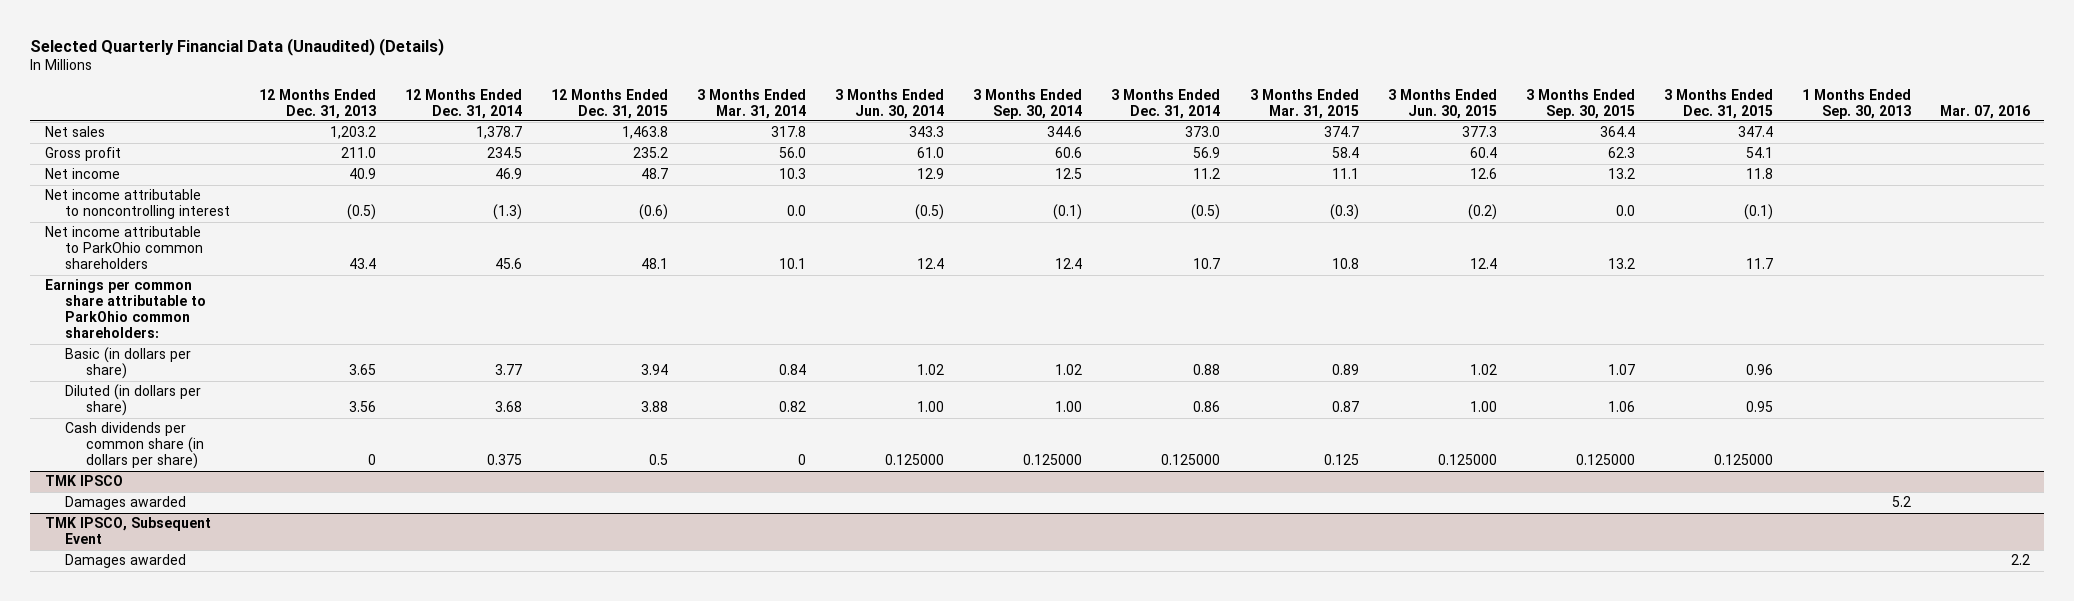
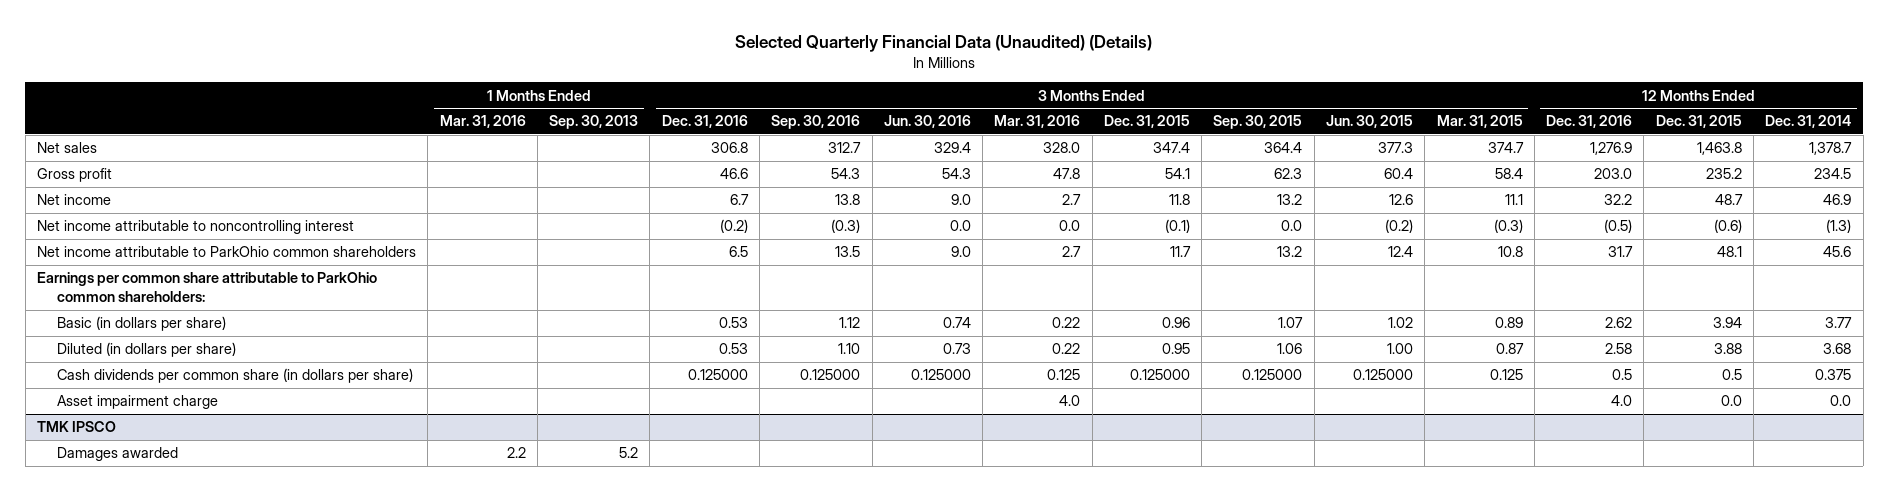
[259,88,377,119] 12 Months Ended Dec. 31, 2013 -> none
[697,88,807,119] 3 Months Ended Mar. 31, 2014 -> none
[835,88,945,119] 3 Months Ended Jun. 30, 2014 -> none
[973,88,1083,119] 3 Months Ended Sep. 30, 2014 -> none
[1111,88,1221,119] 3 Months Ended Dec. 31, 2014 -> none
[1939,104,2030,119] Mar. 07, 2016 -> none
none -> [439,115,526,129] Mar. 31, 2016
none -> [661,115,748,129] Dec. 31, 2016
none -> [771,115,861,130] Sep. 30, 2016
none -> [883,115,971,129] Jun. 30, 2016
none -> [994,115,1081,129] Mar. 31, 2016
none -> [1546,115,1633,129] Dec. 31, 2016
none -> [57,395,219,410] Asset impairment charge
[44,517,211,545] TMK IPSCO, Subsequent Event -> none
[65,554,187,569] Damages awarded -> none

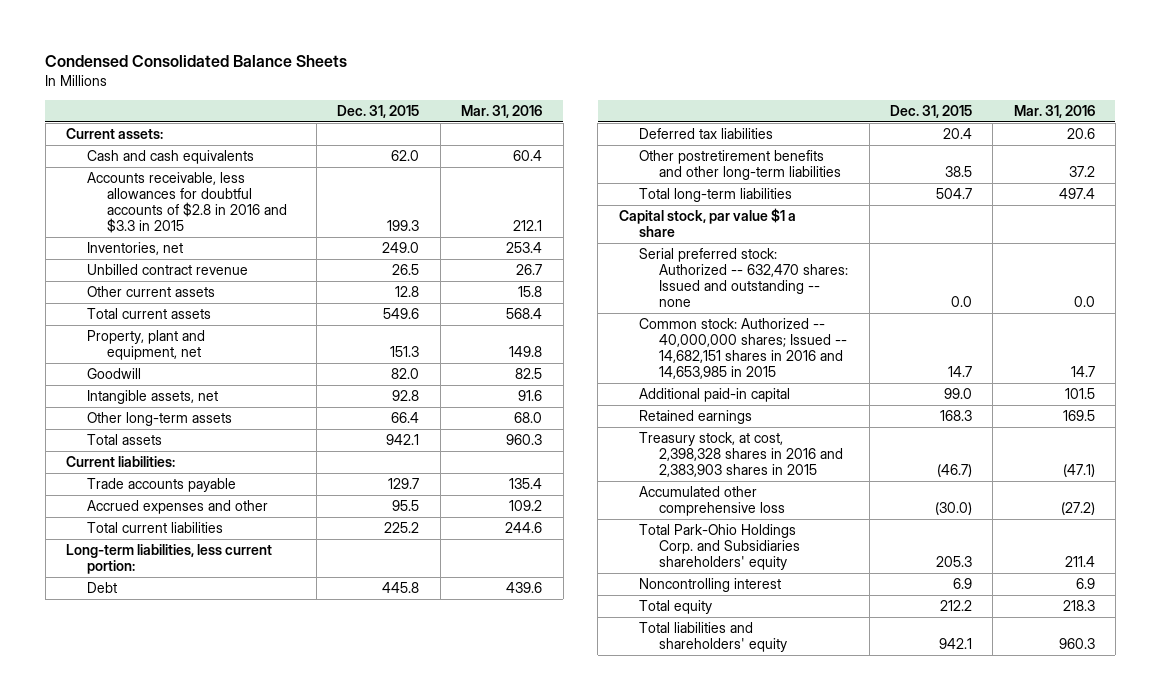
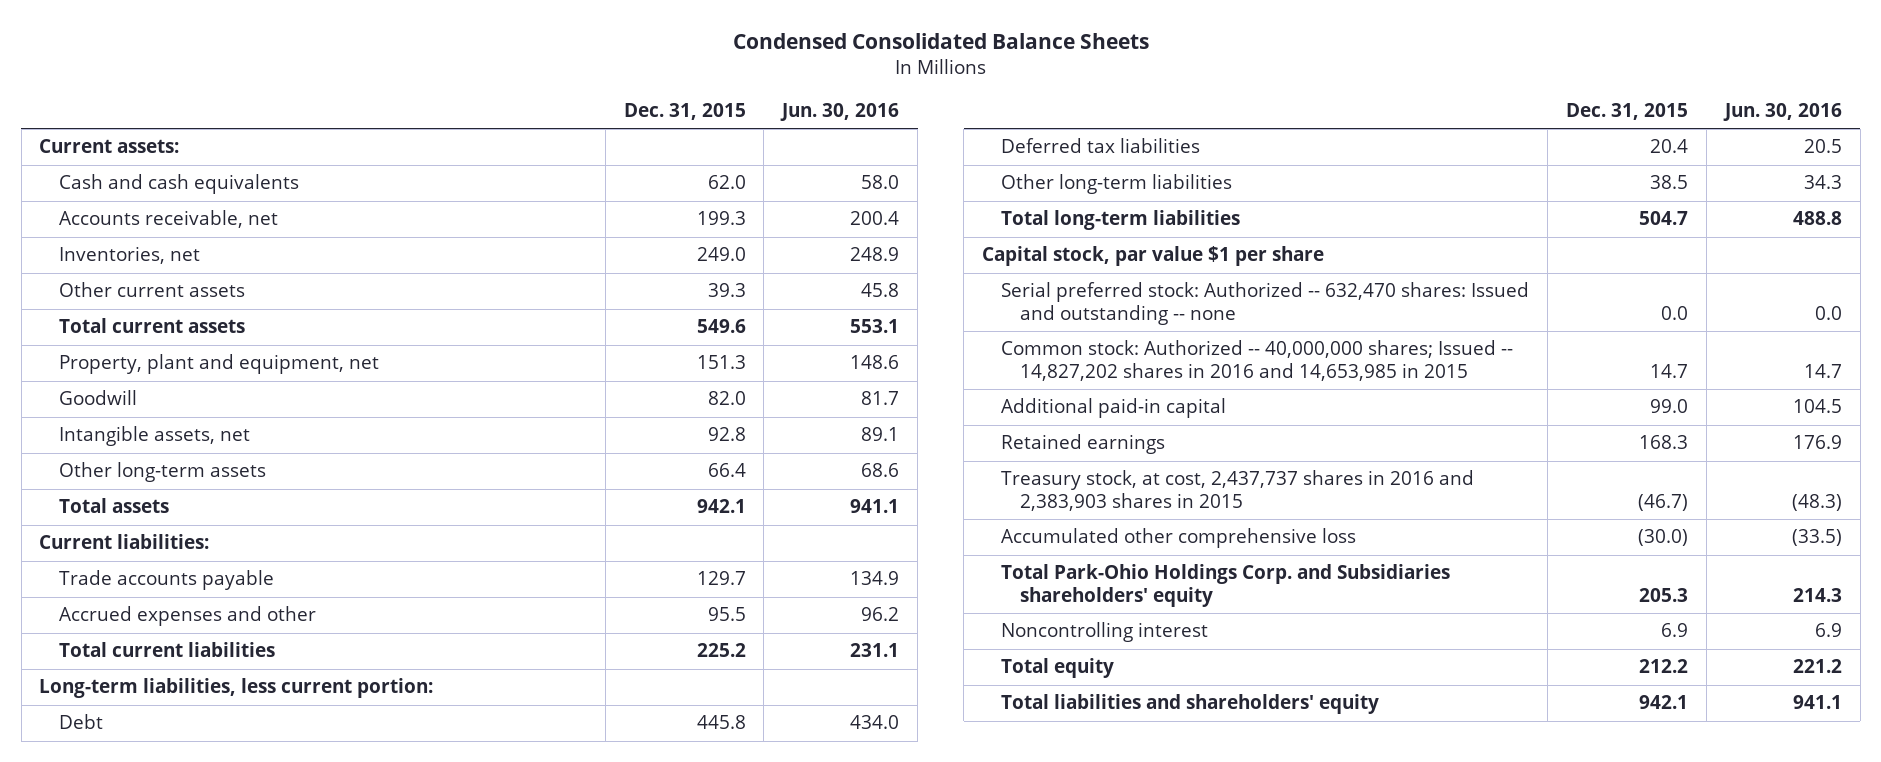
[461,104,543,118] Mar. 31, 2016 -> none
none -> [780,102,900,121] Jun. 30, 2016
[86,171,287,234] Accounts receivable, less allowances for doubtful accounts of $2.8 in 2016 and $3.3 in 2015 -> [58,210,278,229] Accounts receivable, net
[86,263,248,275] Unbilled contract revenue -> none
[395,285,420,297] 12.8 -> [707,283,746,298] 39.3
[639,149,842,181] Other postretirement benefits and other long-term liabilities -> [1001,174,1233,195] Other long-term liabilities
[618,207,796,238] Capital stock, par value $1 a share -> [982,246,1325,267] Capital stock, par value $1 per share
[639,317,848,380] Common stock: Authorized -- 40,000,000 shares; Issued -- 14,682,151 shares in 2016 and 14,653,985 in 2015 -> [1001,340,1514,381] Common stock: Authorized -- 40,000,000 shares; Issued -- 14,827,202 shares in 2016 and 14,653,985 in 2015
[639,431,844,478] Treasury stock, at cost, 2,398,328 shares in 2016 and 2,383,903 shares in 2015 -> [1001,470,1475,511] Treasury stock, at cost, 2,437,737 shares in 2016 and 2,383,903 shares in 2015

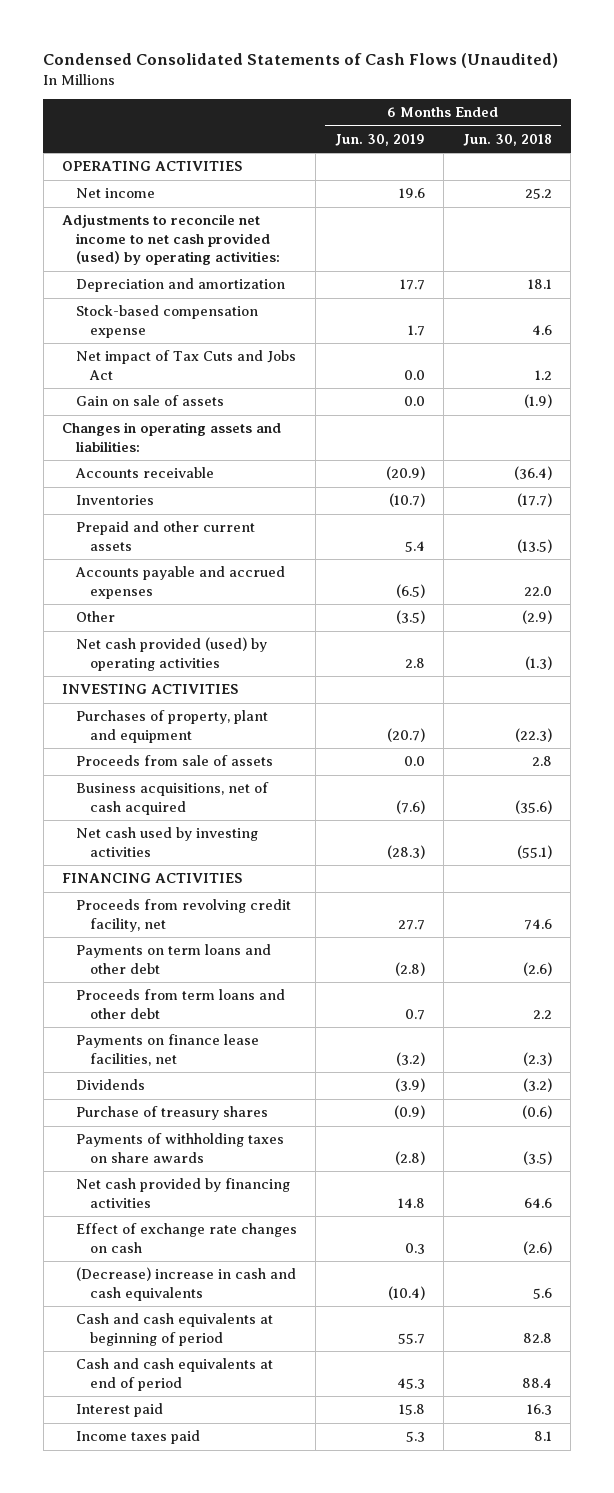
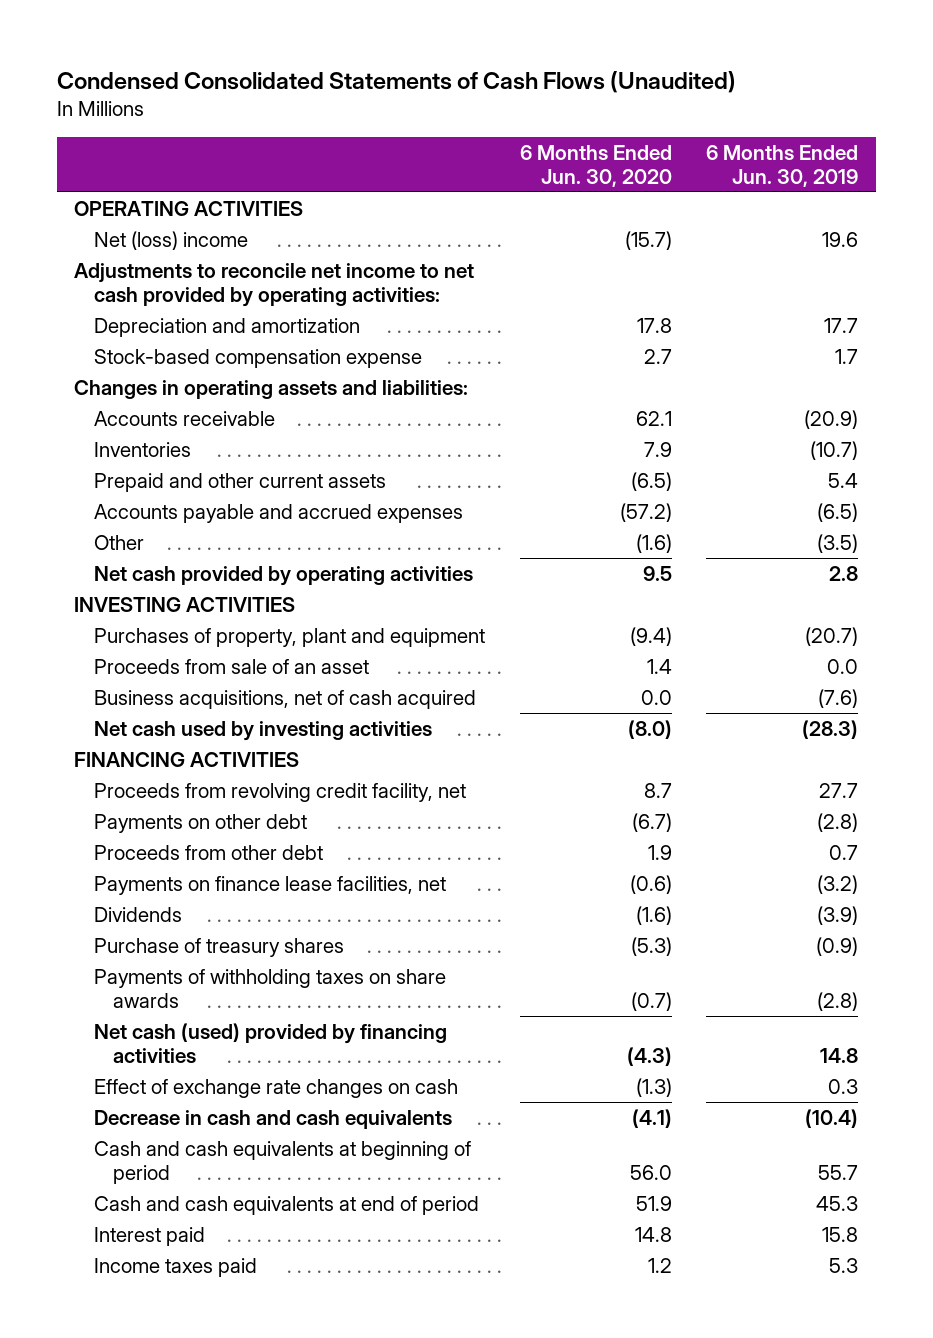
[462,133,552,146] Jun. 30, 2018 -> none
none -> [519,144,672,188] 6 Months Ended Jun. 30, 2020
[75,188,155,199] Net income -> [93,230,248,250] Net (loss) income
[62,214,280,266] Adjustments to reconcile net income to net cash provided (used) by operating activities: -> [74,262,475,308] Adjustments to reconcile net income to net cash provided by operating activities:
[75,350,296,380] Net impact of Tax Cuts and Jobs Act -> none
[75,395,224,407] Gain on sale of assets -> none
[75,637,267,671] Net cash provided (used) by operating activities -> [93,565,473,586] Net cash provided by operating activities
[75,755,273,767] Proceeds from sale of assets -> [93,658,369,674] Proceeds from sale of an asset
[75,944,271,974] Payments on term loans and other debt -> [93,813,307,833] Payments on other debt
[75,989,285,1019] Proceeds from term loans and other debt -> [93,844,323,860] Proceeds from other debt
[75,1178,290,1208] Net cash provided by financing activities -> [93,1022,447,1064] Net cash (used) provided by financing activities
[75,1267,296,1301] (Decrease) increase in cash and cash equivalents -> [93,1109,452,1129] Decrease in cash and cash equivalents

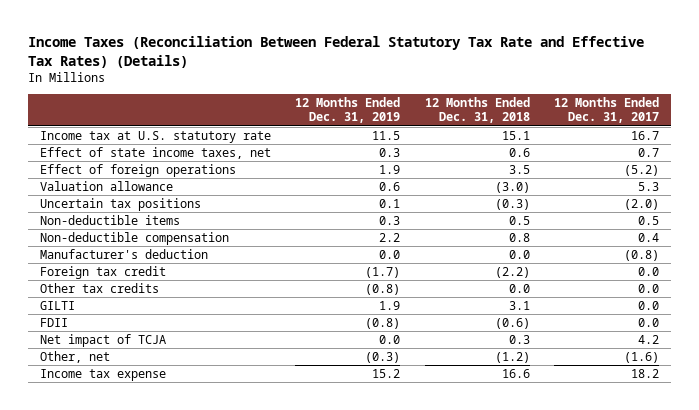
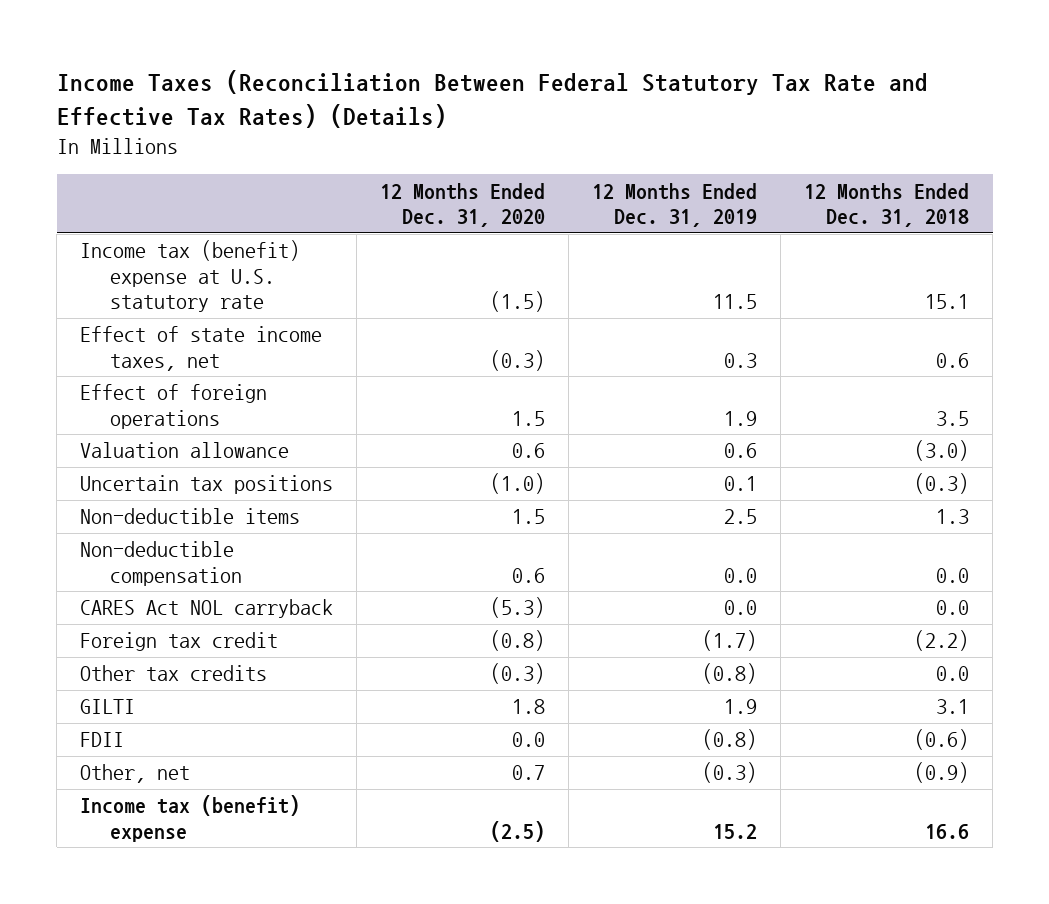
[553,97,659,124] 12 Months Ended Dec. 31, 2017 -> none
none -> [380,182,546,228] 12 Months Ended Dec. 31, 2020
[40,131,272,144] Income tax at U.S. statutory rate -> [80,240,301,313] Income tax (benefit) expense at U.S. statutory rate
[40,249,209,260] Manufacturer's deduction -> none
[379,216,401,226] 0.3 -> [724,509,758,525] 2.5
[508,216,530,226] 0.5 -> [936,509,970,525] 1.3
[379,233,401,243] 2.2 -> [724,567,758,583] 0.0
[508,233,530,243] 0.8 -> [936,567,970,583] 0.0
none -> [80,599,334,619] CARES Act NOL carryback
[40,334,167,348] Net impact of TCJA -> none
[494,352,530,364] (1.2) -> [914,762,970,784] (0.9)
[40,369,167,382] Income tax expense -> [80,795,301,842] Income tax (benefit) expense

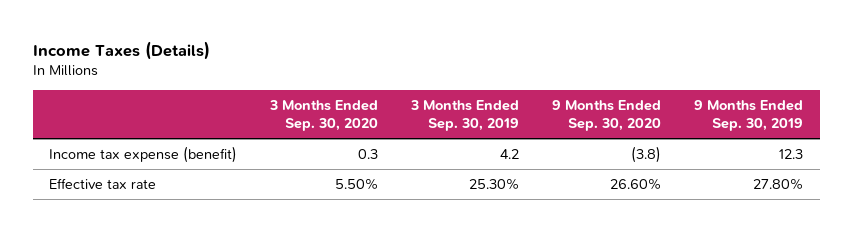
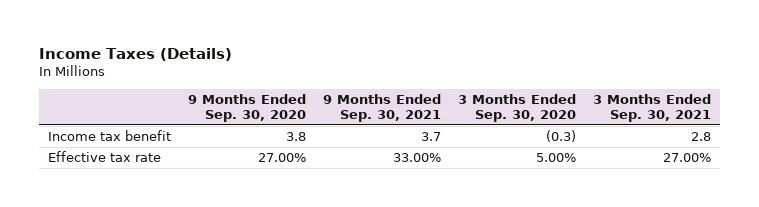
[410,99,520,132] 3 Months Ended Sep. 30, 2019 -> none
[694,99,804,132] 9 Months Ended Sep. 30, 2019 -> none
none -> [323,94,442,122] 9 Months Ended Sep. 30, 2021
none -> [593,94,712,122] 3 Months Ended Sep. 30, 2021
[49,145,238,163] Income tax expense (benefit) -> [47,130,171,142] Income tax benefit
[358,148,379,159] 0.3 -> [546,130,577,143] (0.3)
[631,145,662,163] (3.8) -> [285,132,306,142] 3.8
[335,177,379,190] 5.50% -> [536,153,577,163] 5.00%
[610,177,662,190] 26.60% -> [257,153,306,163] 27.00%

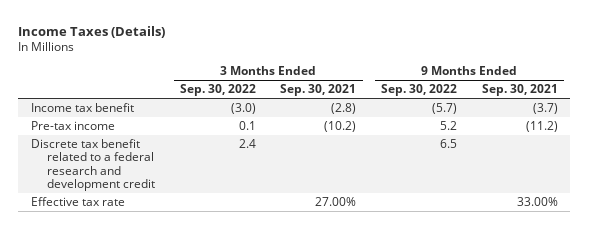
[187,94,306,122] 9 Months Ended Sep. 30, 2020 -> none
[458,94,577,122] 3 Months Ended Sep. 30, 2020 -> none
none -> [179,84,256,97] Sep. 30, 2022
none -> [381,84,458,97] Sep. 30, 2022
[421,132,442,142] 3.7 -> [532,102,558,114] (3.7)
[691,132,712,142] 2.8 -> [331,102,357,114] (2.8)
none -> [30,120,115,130] Pre-tax income
none -> [30,138,155,192] Discrete tax benefit related to a federal research and development credit

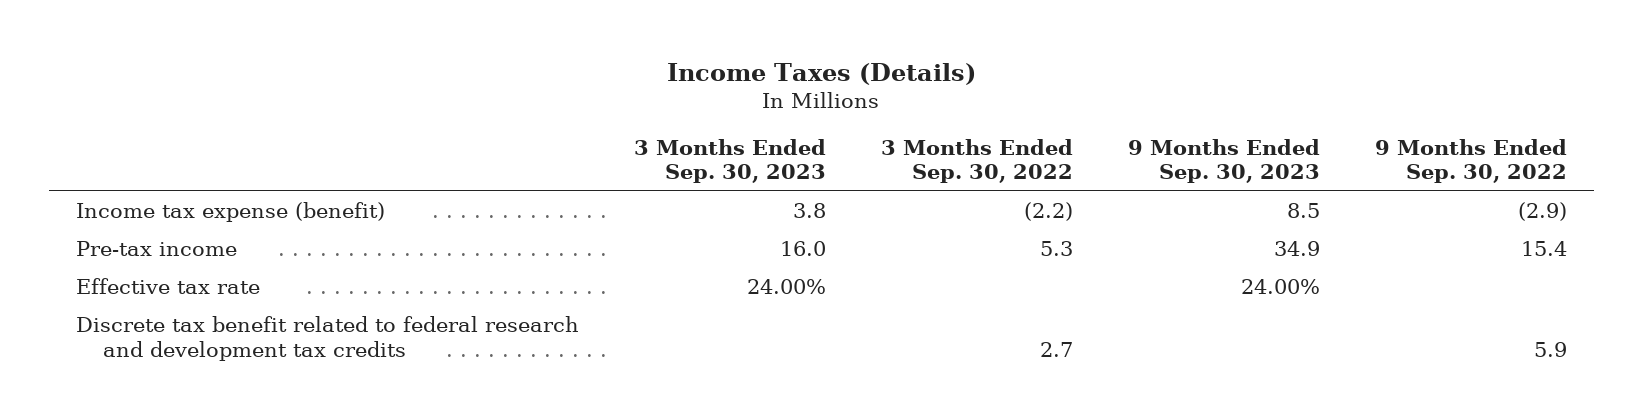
[280,84,357,97] Sep. 30, 2021 -> none
[481,84,558,97] Sep. 30, 2021 -> none
none -> [634,139,827,184] 3 Months Ended Sep. 30, 2023
none -> [1127,139,1320,184] 9 Months Ended Sep. 30, 2023
[30,138,155,192] Discrete tax benefit related to a federal research and development credit -> none
[30,102,134,112] Income tax benefit -> [76,202,386,223] Income tax expense (benefit)
[230,102,256,114] (3.0) -> [1023,202,1073,222] (2.2)
[432,102,458,114] (5.7) -> [1517,202,1567,222] (2.9)
[238,120,256,130] 0.1 -> [1039,241,1073,257] 5.3
[440,120,458,130] 5.2 -> [1520,241,1567,257] 15.4
none -> [76,316,580,361] Discrete tax benefit related to federal research and development tax credits

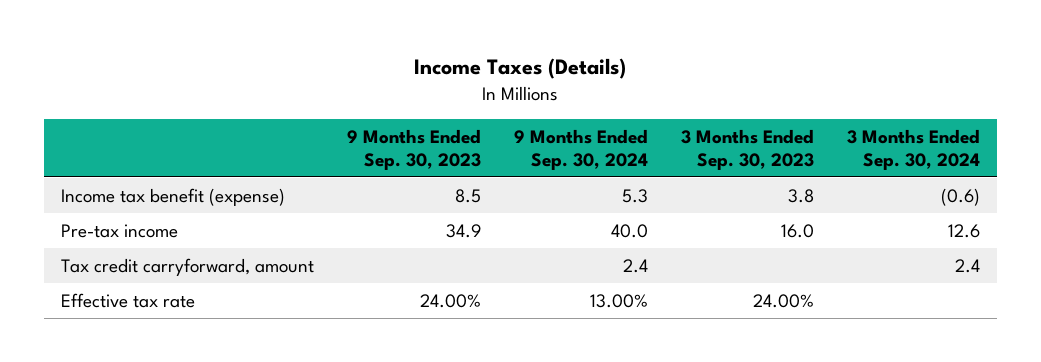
[880,139,1073,184] 3 Months Ended Sep. 30, 2022 -> none
[1374,139,1567,184] 9 Months Ended Sep. 30, 2022 -> none
none -> [513,128,648,170] 9 Months Ended Sep. 30, 2024
none -> [847,128,981,170] 3 Months Ended Sep. 30, 2024
[76,202,386,223] Income tax expense (benefit) -> [60,187,285,206] Income tax benefit (expense)
none -> [60,257,314,276] Tax credit carryforward, amount
[76,316,580,361] Discrete tax benefit related to federal research and development tax credits -> none

